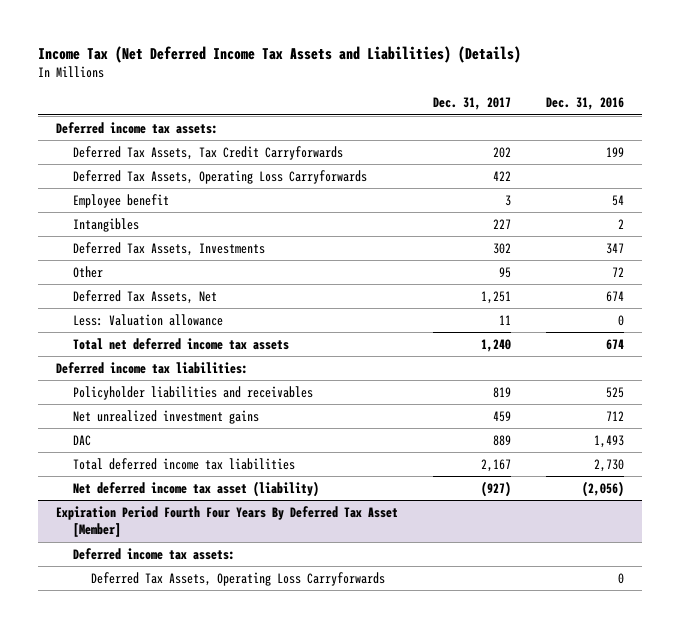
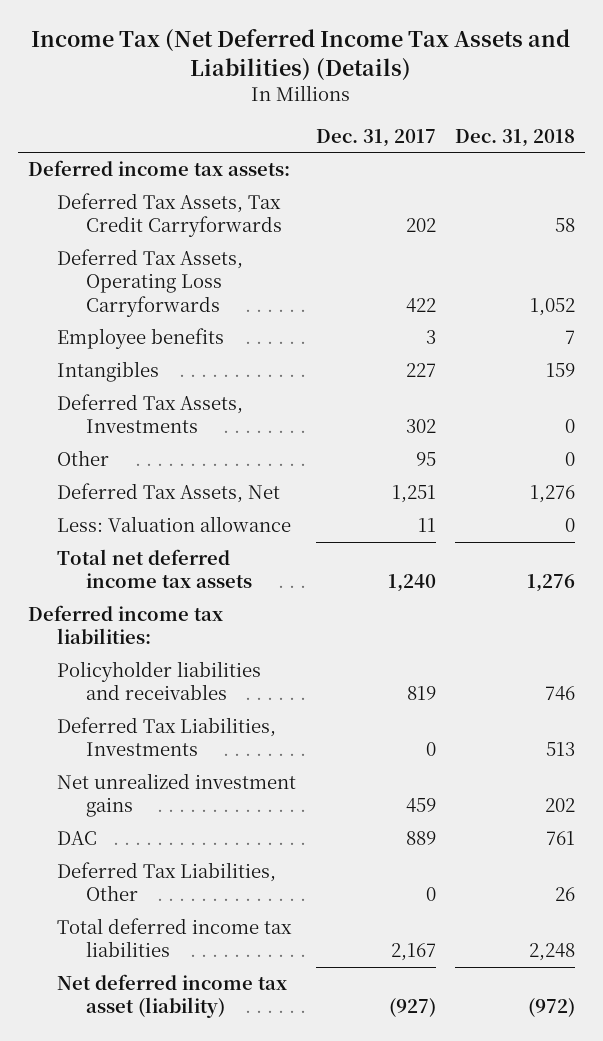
[546,97,625,111] Dec. 31, 2016 -> none
none -> [454,128,575,147] Dec. 31, 2018
[73,193,170,208] Employee benefit -> [57,328,225,350] Employee benefits
none -> [57,717,277,757] Deferred Tax Liabilities, Investments
none -> [57,862,277,902] Deferred Tax Liabilities, Other
[55,505,398,538] Expiration Period Fourth Four Years By Deferred Tax Asset [Member] -> none
[73,547,236,560] Deferred income tax assets: -> none
[90,571,385,586] Deferred Tax Assets, Operating Loss Carryforwards -> none

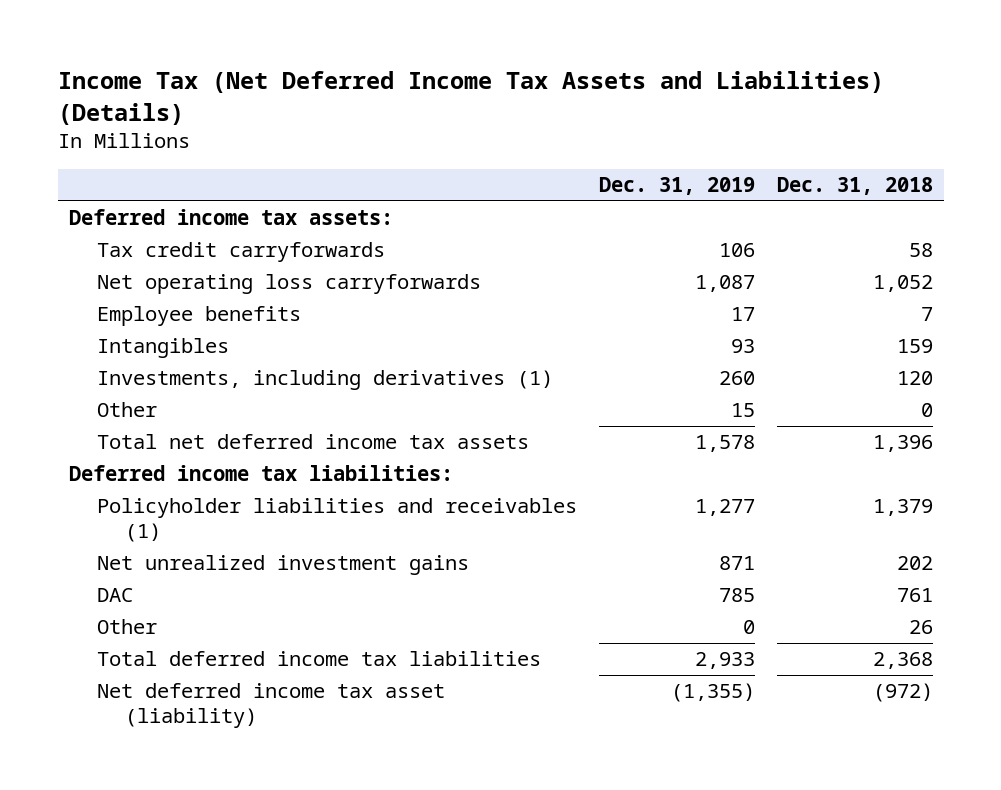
[315,128,436,147] Dec. 31, 2017 -> none
none -> [598,177,755,196] Dec. 31, 2019
[57,193,283,238] Deferred Tax Assets, Tax Credit Carryforwards -> [96,242,385,263] Tax credit carryforwards
[57,249,244,317] Deferred Tax Assets, Operating Loss Carryforwards -> [96,274,481,295] Net operating loss carryforwards
[57,394,244,434] Deferred Tax Assets, Investments -> none
none -> [96,370,553,391] Investments, including derivatives (1)
[57,483,281,504] Deferred Tax Assets, Net -> none
[57,516,292,533] Less: Valuation allowance -> none
[526,574,575,593] 1,276 -> [872,435,933,453] 1,396
[57,717,277,757] Deferred Tax Liabilities, Investments -> none
[57,661,262,701] Policyholder liabilities and receivables -> [96,498,577,543] Policyholder liabilities and receivables (1)
[544,686,575,701] 746 -> [872,499,933,517] 1,379
[57,862,277,902] Deferred Tax Liabilities, Other -> [96,619,157,635] Other
[528,943,575,962] 2,248 -> [872,652,933,670] 2,368

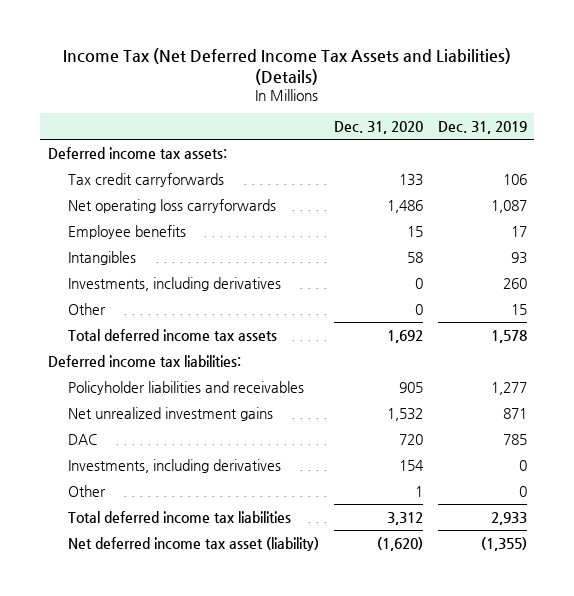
[776,177,933,196] Dec. 31, 2018 -> none
none -> [334,120,424,134] Dec. 31, 2020
[96,370,553,391] Investments, including derivatives (1) -> [68,276,282,291] Investments, including derivatives
[96,434,529,450] Total net deferred income tax assets -> [68,328,278,341] Total deferred income tax assets
[96,498,577,543] Policyholder liabilities and receivables (1) -> [68,380,305,395] Policyholder liabilities and receivables
none -> [68,458,282,473] Investments, including derivatives

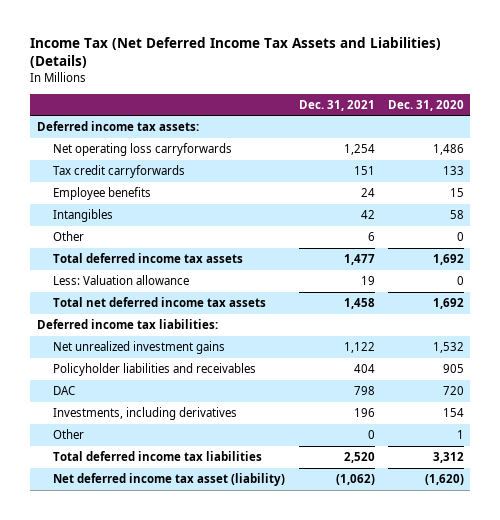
[437,120,527,134] Dec. 31, 2019 -> none
none -> [298,99,375,111] Dec. 31, 2021
[68,172,225,187] Tax credit carryforwards -> [53,165,186,179] Tax credit carryforwards
[68,276,282,291] Investments, including derivatives -> none
none -> [53,275,190,286] Less: Valuation allowance
none -> [53,297,267,308] Total net deferred income tax assets
[68,380,305,395] Policyholder liabilities and receivables -> [53,363,257,377] Policyholder liabilities and receivables

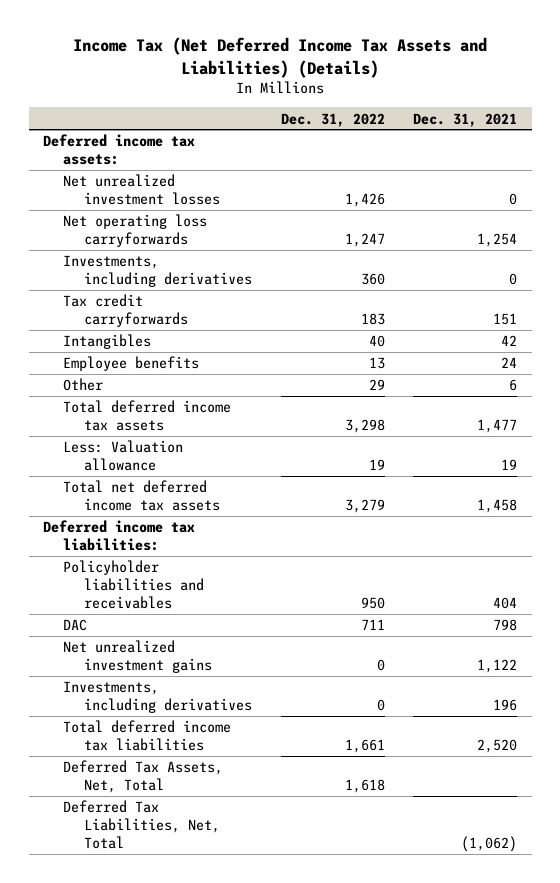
[387,99,464,111] Dec. 31, 2020 -> none
none -> [280,112,385,127] Dec. 31, 2022
none -> [63,174,220,205] Net unrealized investment losses
none -> [63,255,252,287] Investments, including derivatives
[53,187,152,201] Employee benefits -> [63,356,200,372] Employee benefits
[53,341,226,355] Net unrealized investment gains -> [63,640,212,673] Net unrealized investment gains
[53,429,85,440] Other -> none
none -> [63,760,224,793] Deferred Tax Assets, Net, Total
[53,473,286,487] Net deferred income tax asset (liability) -> [63,800,220,849] Deferred Tax Liabilities, Net, Total

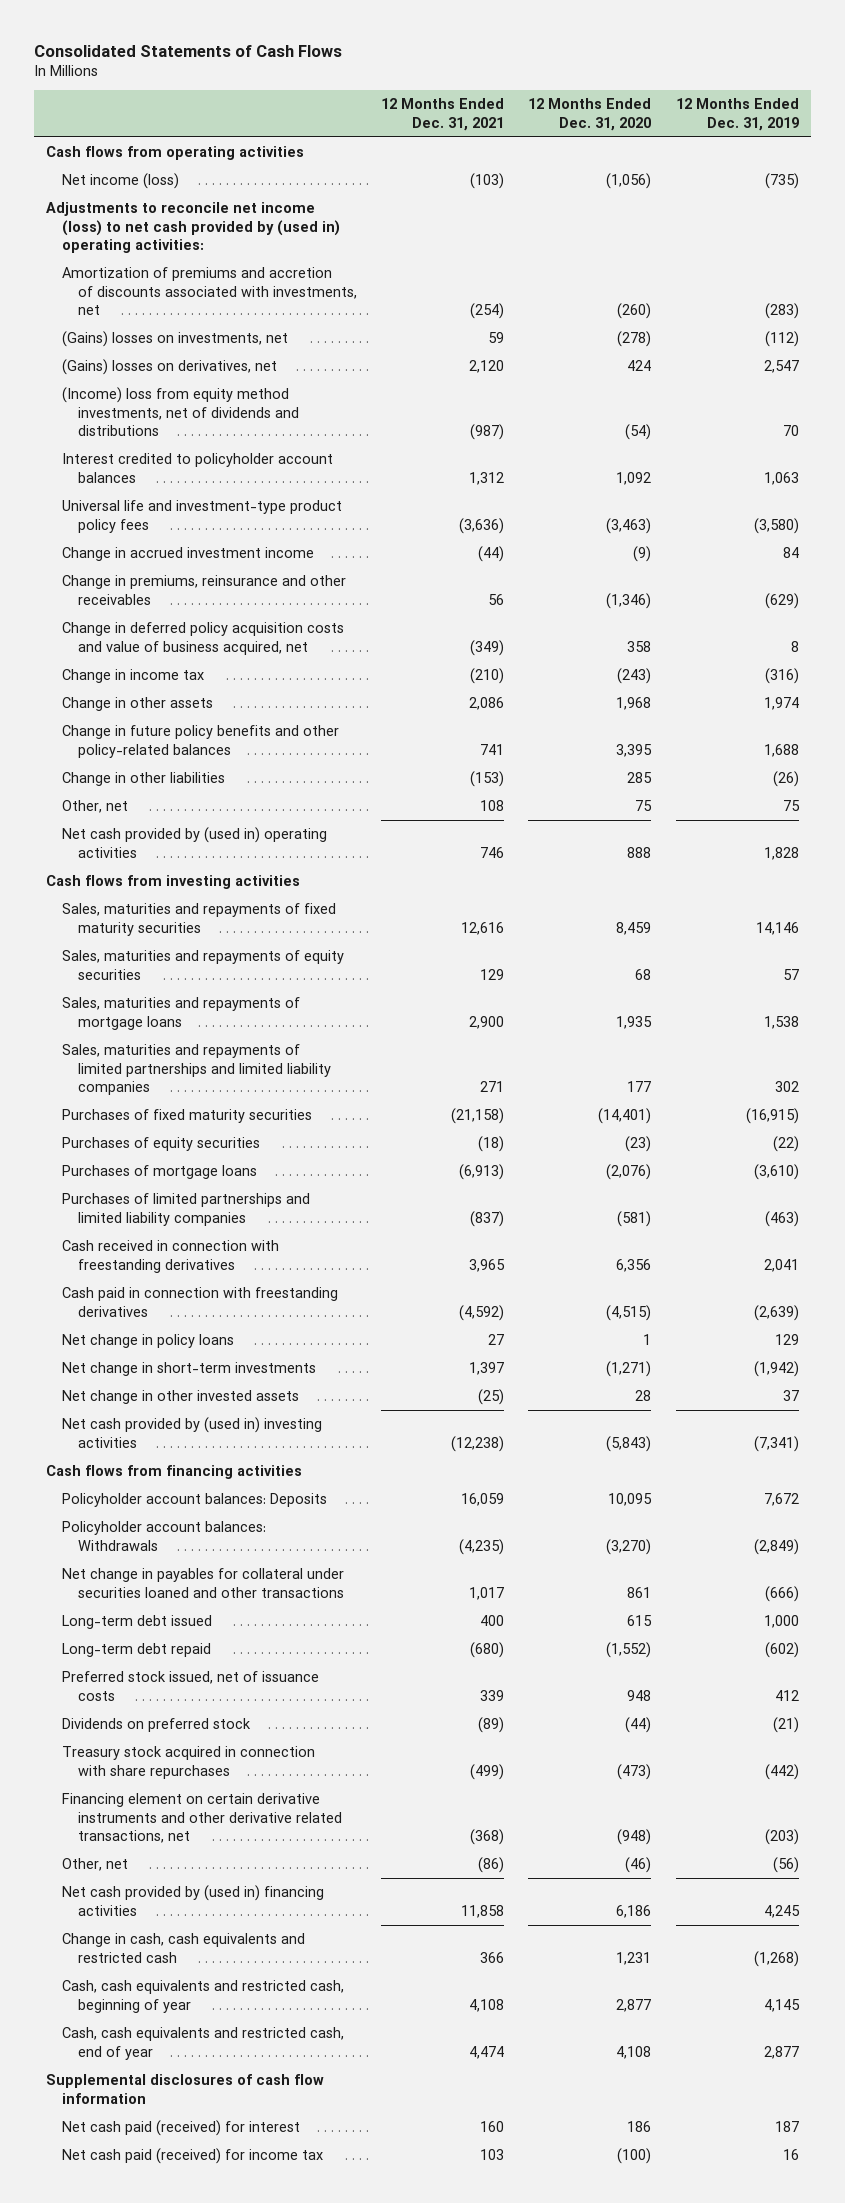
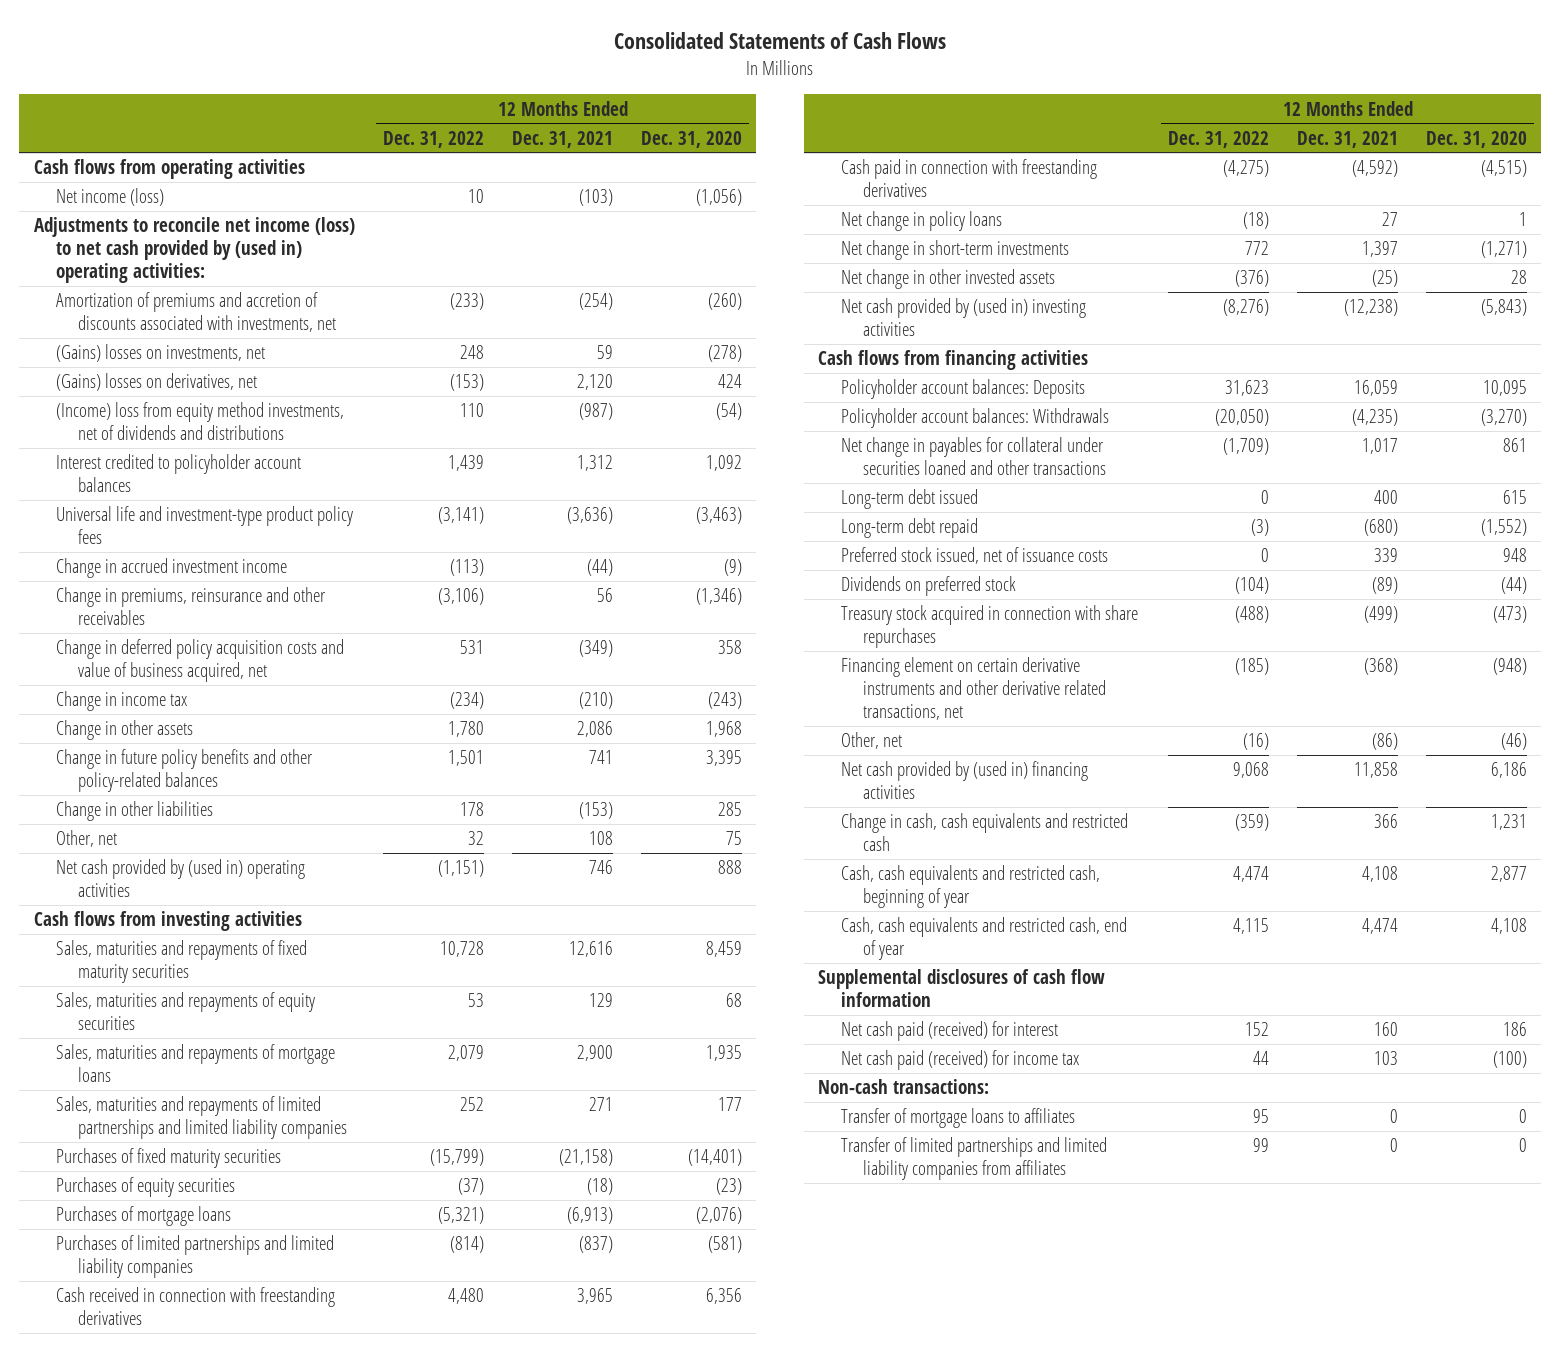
[675,98,799,131] 12 Months Ended Dec. 31, 2019 -> none
none -> [382,130,484,148] Dec. 31, 2022
none -> [818,1079,990,1095] Non-cash transactions:
none -> [840,1108,1075,1129] Transfer of mortgage loans to affiliates
none -> [840,1137,1107,1181] Transfer of limited partnerships and limited liability companies from affiliates

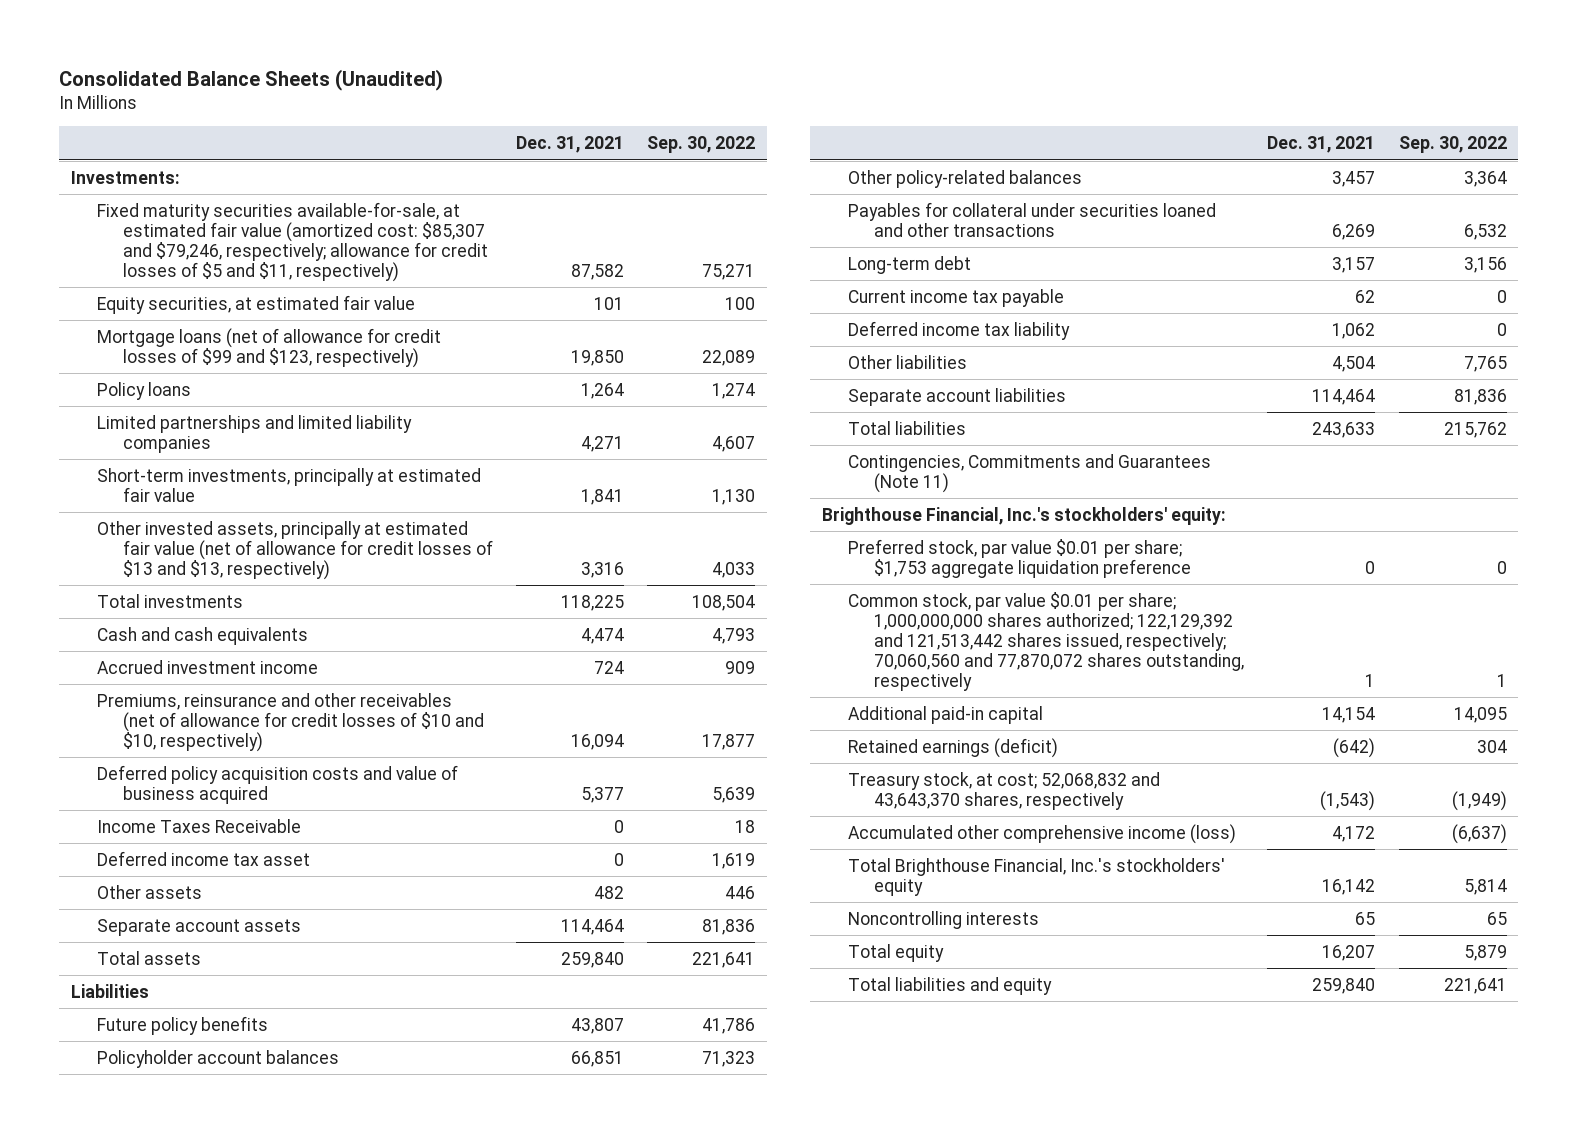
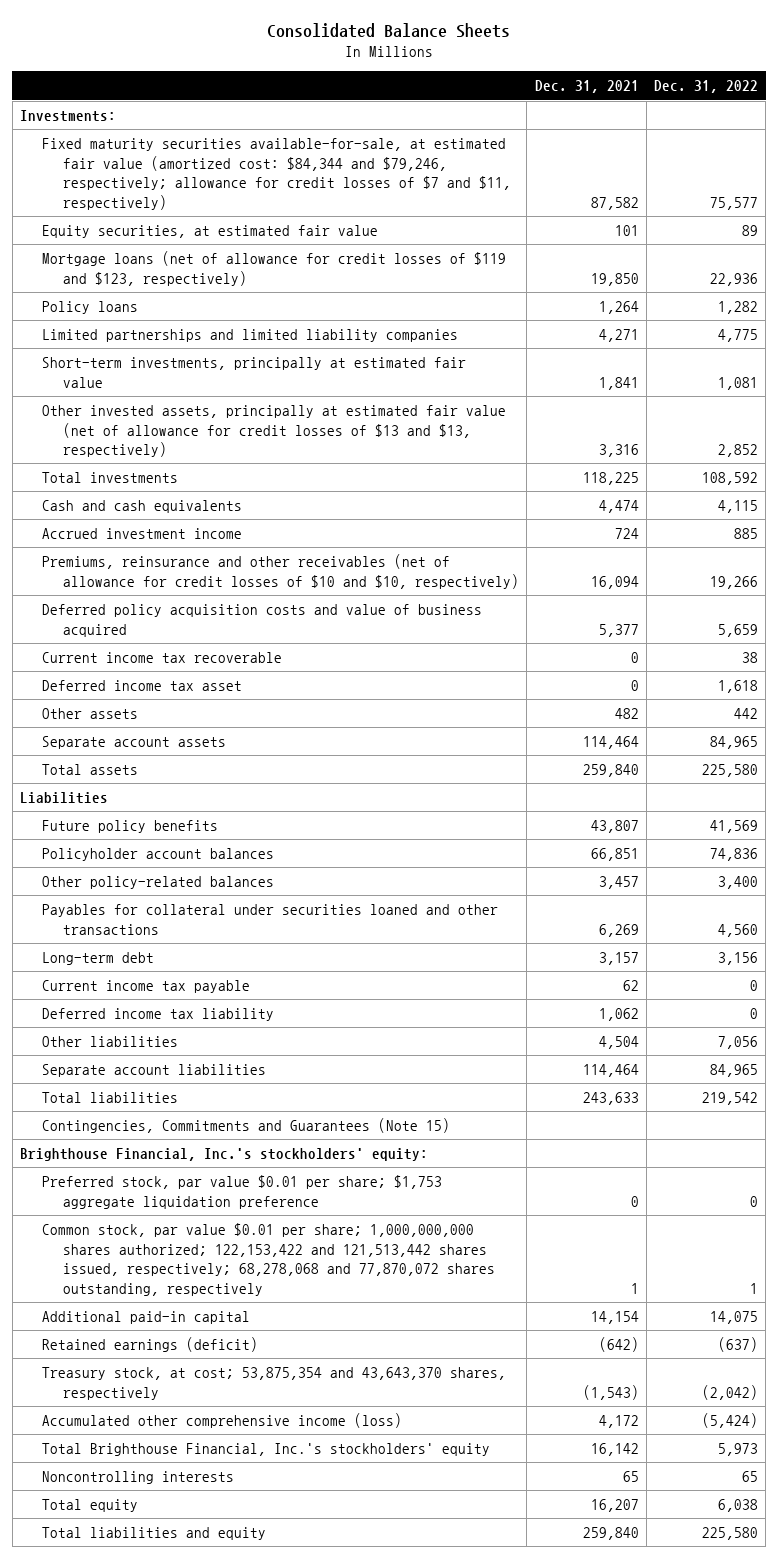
[58,68,443,91] Consolidated Balance Sheets (Unaudited) -> [267,22,511,38] Consolidated Balance Sheets
[647,136,756,154] Sep. 30, 2022 -> none
none -> [653,80,758,94] Dec. 31, 2022
[96,201,488,282] Fixed maturity securities available-for-sale, at estimated fair value (amortized cost: $85,307 and $79,246, respectively; allowance for credit losses of $5 and $11, respectively) -> [41,137,512,210] Fixed maturity securities available-for-sale, at estimated fair value (amortized cost: $84,344 and $79,246, respectively; allowance for credit losses of $7 and $11, respectively)
[96,327,441,368] Mortgage loans (net of allowance for credit losses of $99 and $123, respectively) -> [41,250,506,286] Mortgage loans (net of allowance for credit losses of $119 and $123, respectively)
[96,818,301,833] Income Taxes Receivable -> [41,651,282,663] Current income tax recoverable
[847,453,1211,493] Contingencies, Commitments and Guarantees (Note 11) -> [41,1117,450,1133] Contingencies, Commitments and Guarantees (Note 15)
[847,591,1245,691] Common stock, par value $0.01 per share; 1,000,000,000 shares authorized; 122,129,392 and 121,513,442 shares issued, respectively; 70,060,560 and 77,870,072 shares outstanding, respectively -> [41,1222,496,1296] Common stock, par value $0.01 per share; 1,000,000,000 shares authorized; 122,153,422 and 121,513,442 shares issued, respectively; 68,278,068 and 77,870,072 shares outstanding, respectively
[847,771,1160,810] Treasury stock, at cost; 52,068,832 and 43,643,370 shares, respectively -> [41,1366,506,1400] Treasury stock, at cost; 53,875,354 and 43,643,370 shares, respectively

